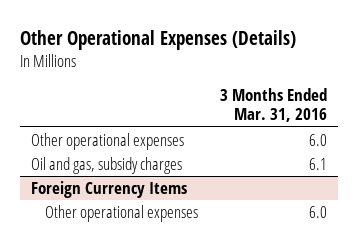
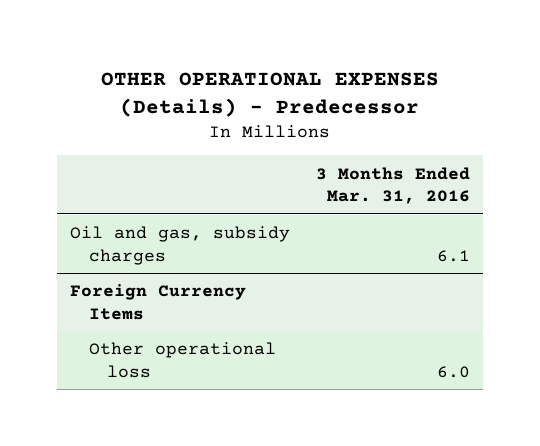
[19,30,296,51] Other Operational Expenses (Details) -> [100,71,439,117] OTHER OPERATIONAL EXPENSES (Details) - Predecessor
[30,132,184,150] Other operational expenses -> none
[45,204,199,222] Other operational expenses -> [88,342,276,378] Other operational loss

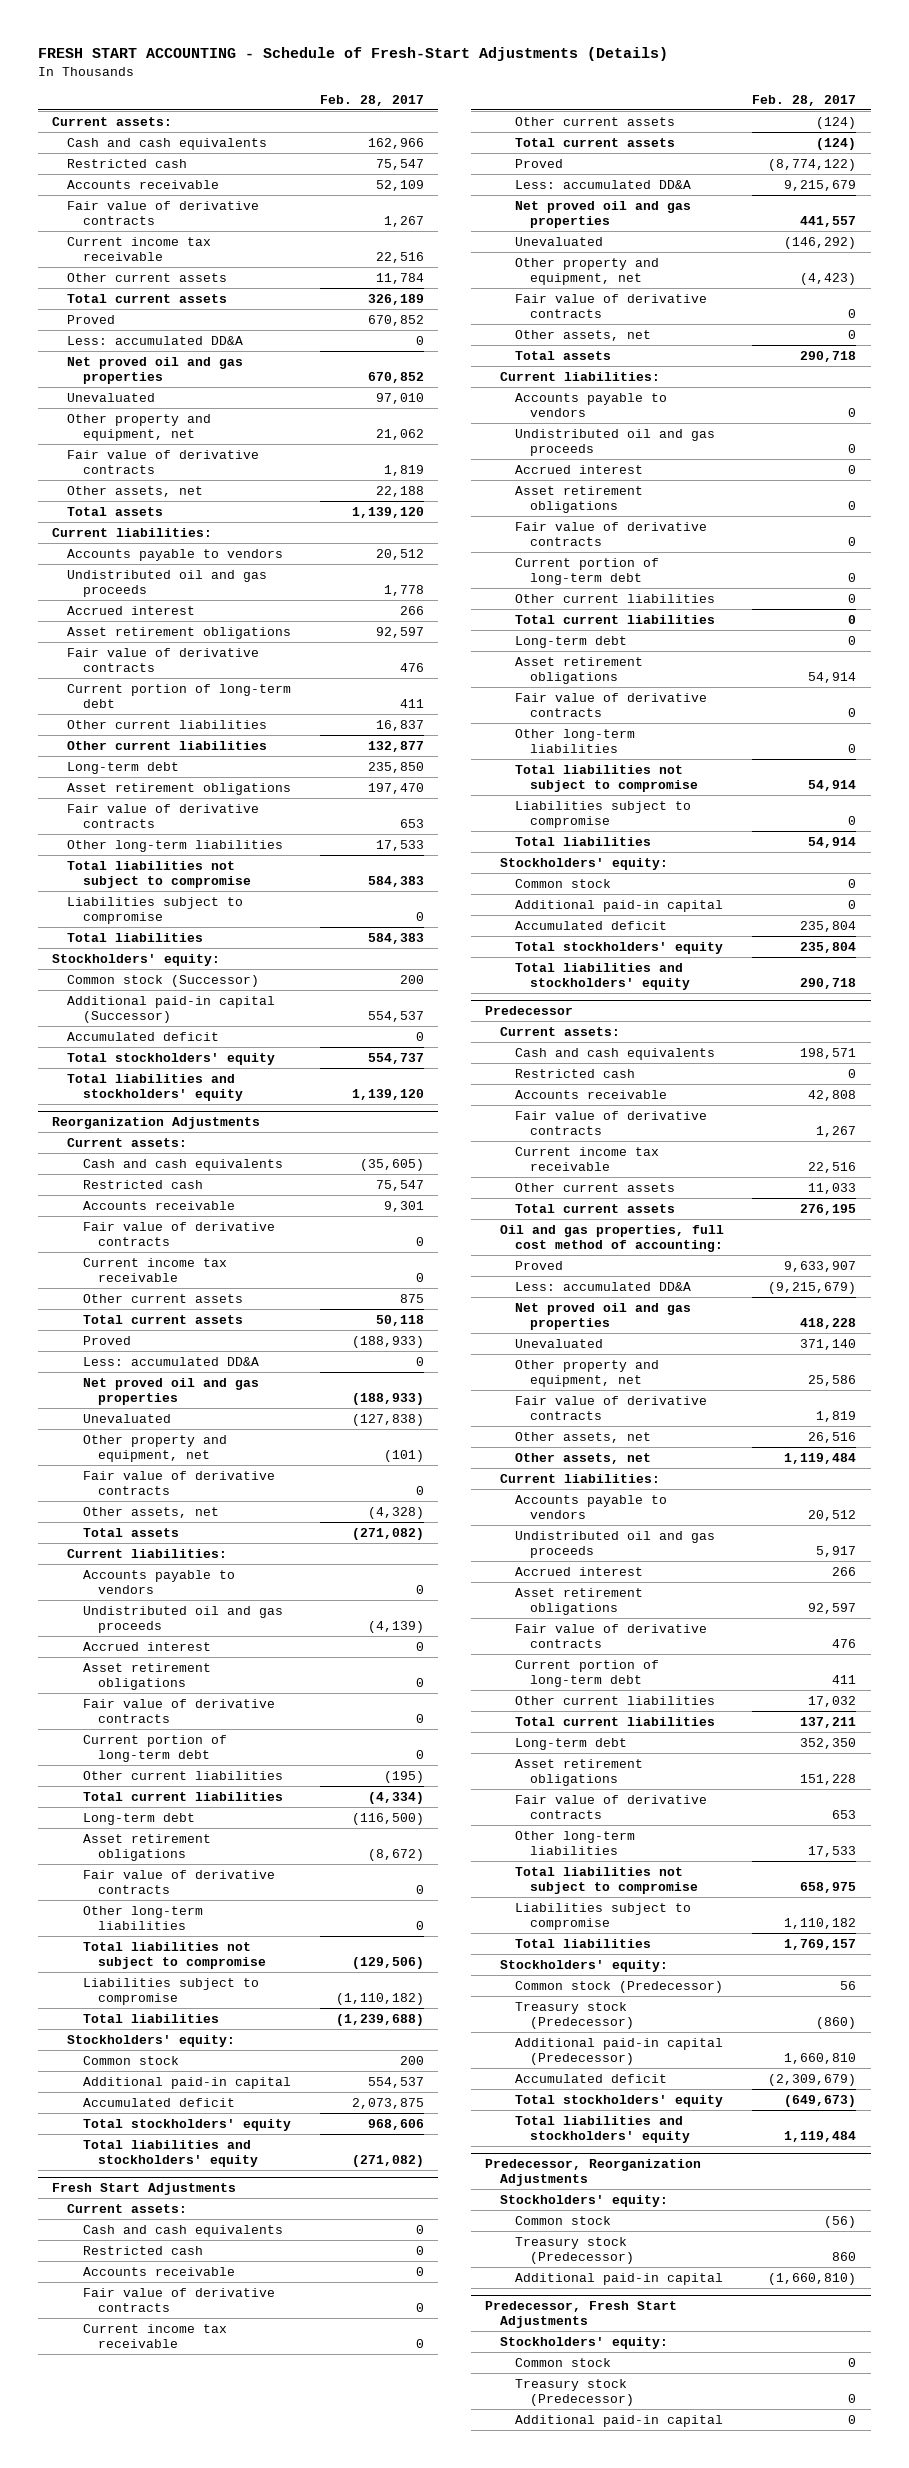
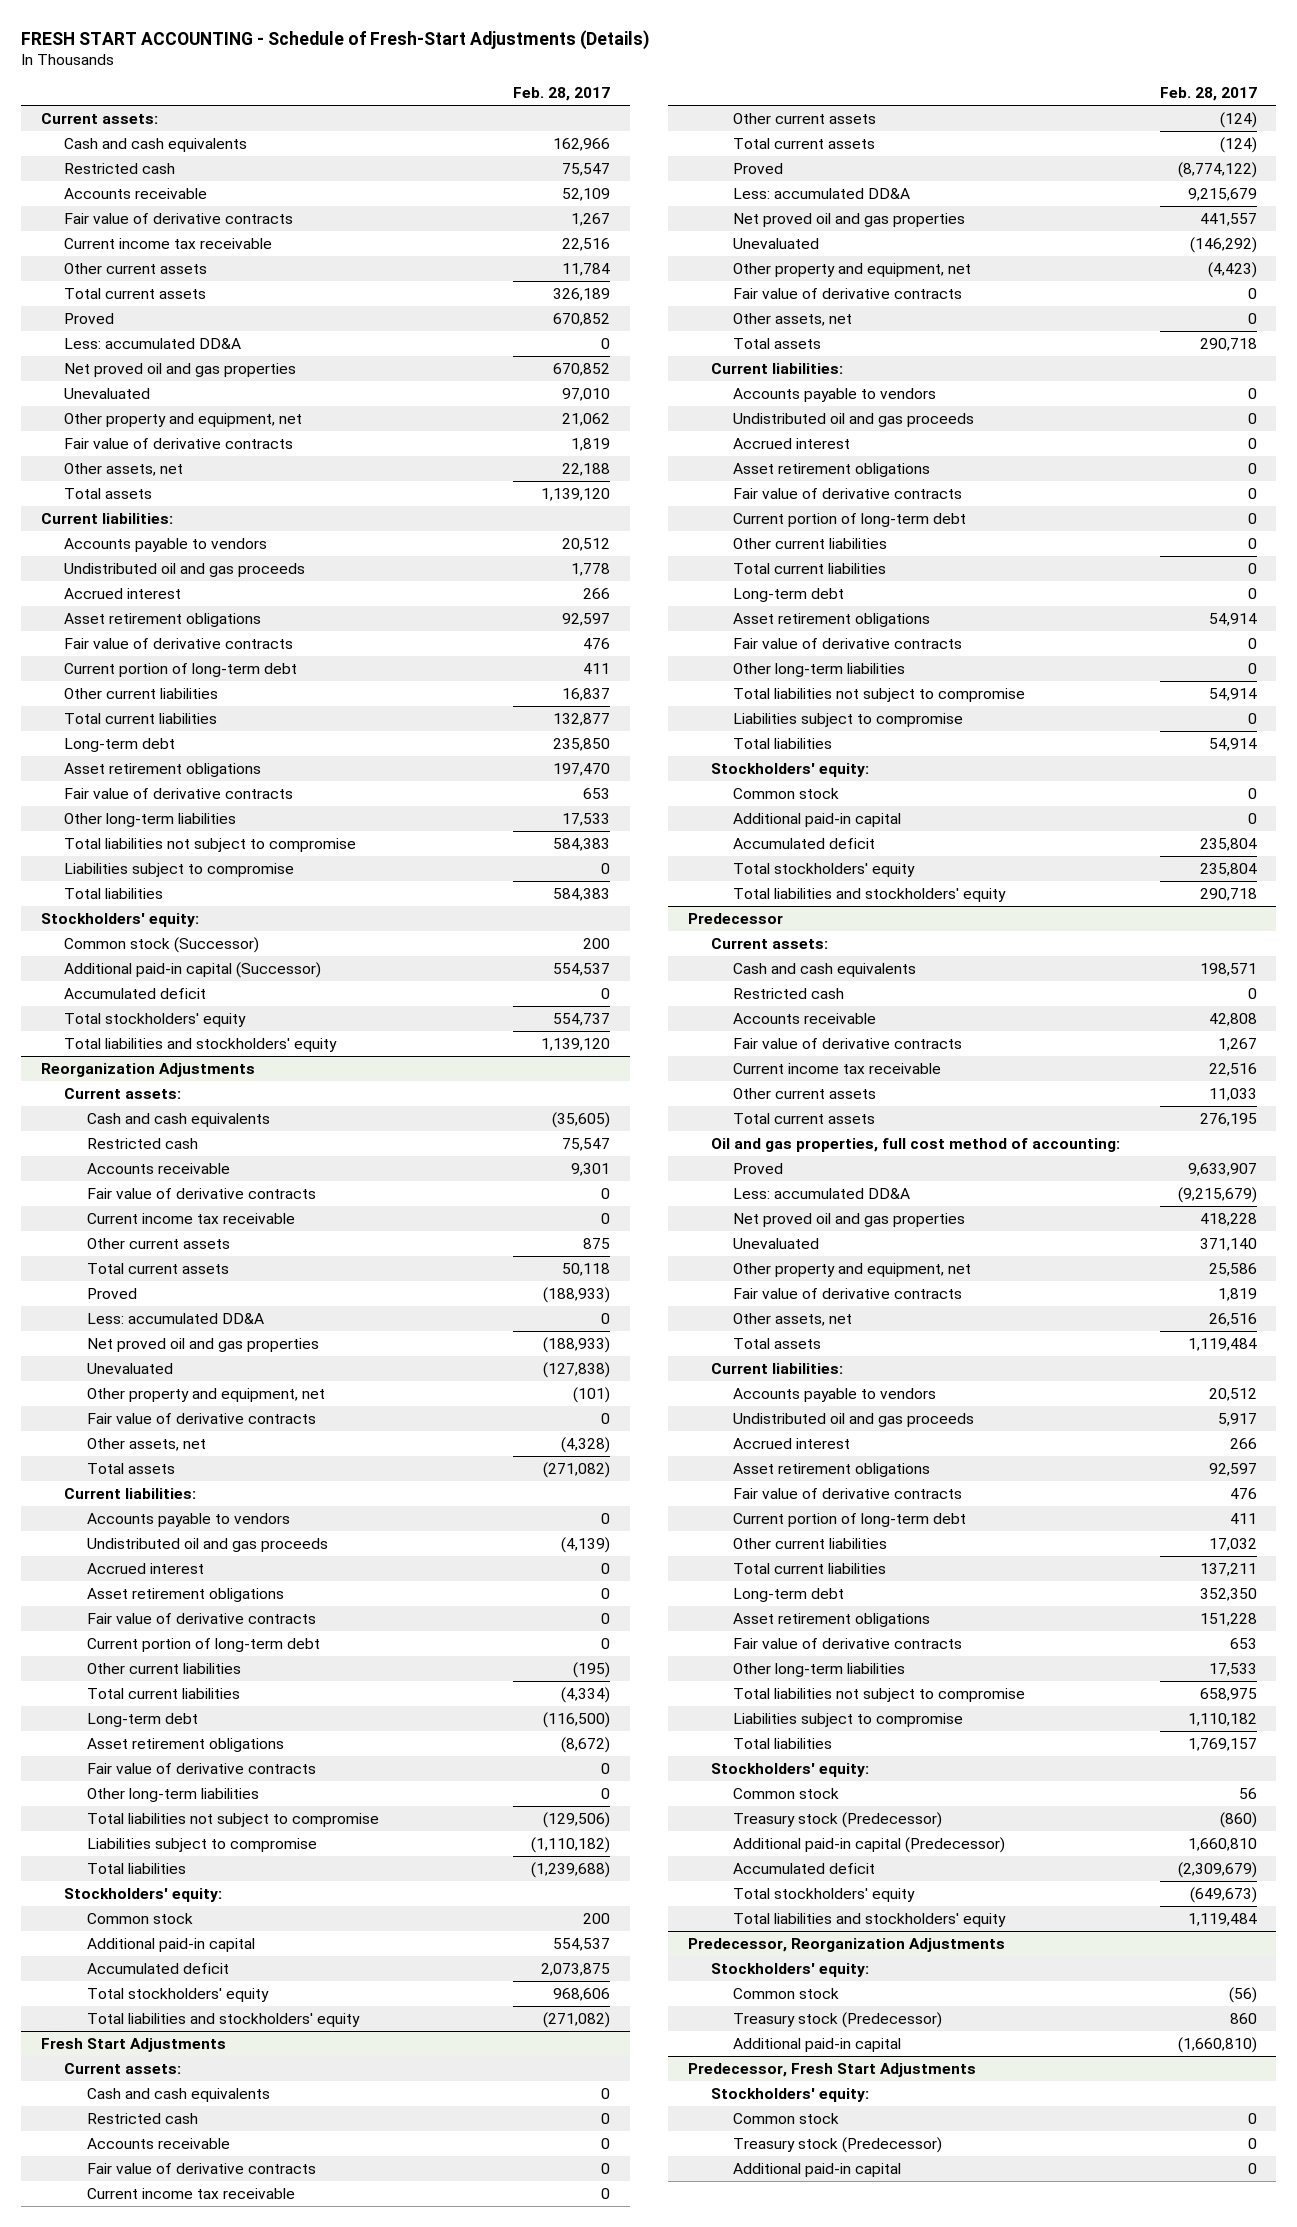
[67,740,268,750] Other current liabilities -> [63,712,217,724] Total current liabilities
[515,1452,652,1464] Other assets, net -> [733,1337,822,1349] Total assets
[515,1980,724,1993] Common stock (Predecessor) -> [733,1787,840,1799] Common stock

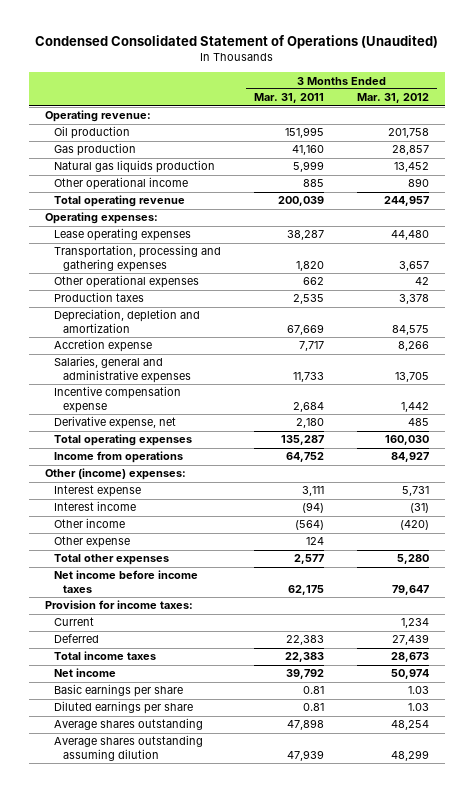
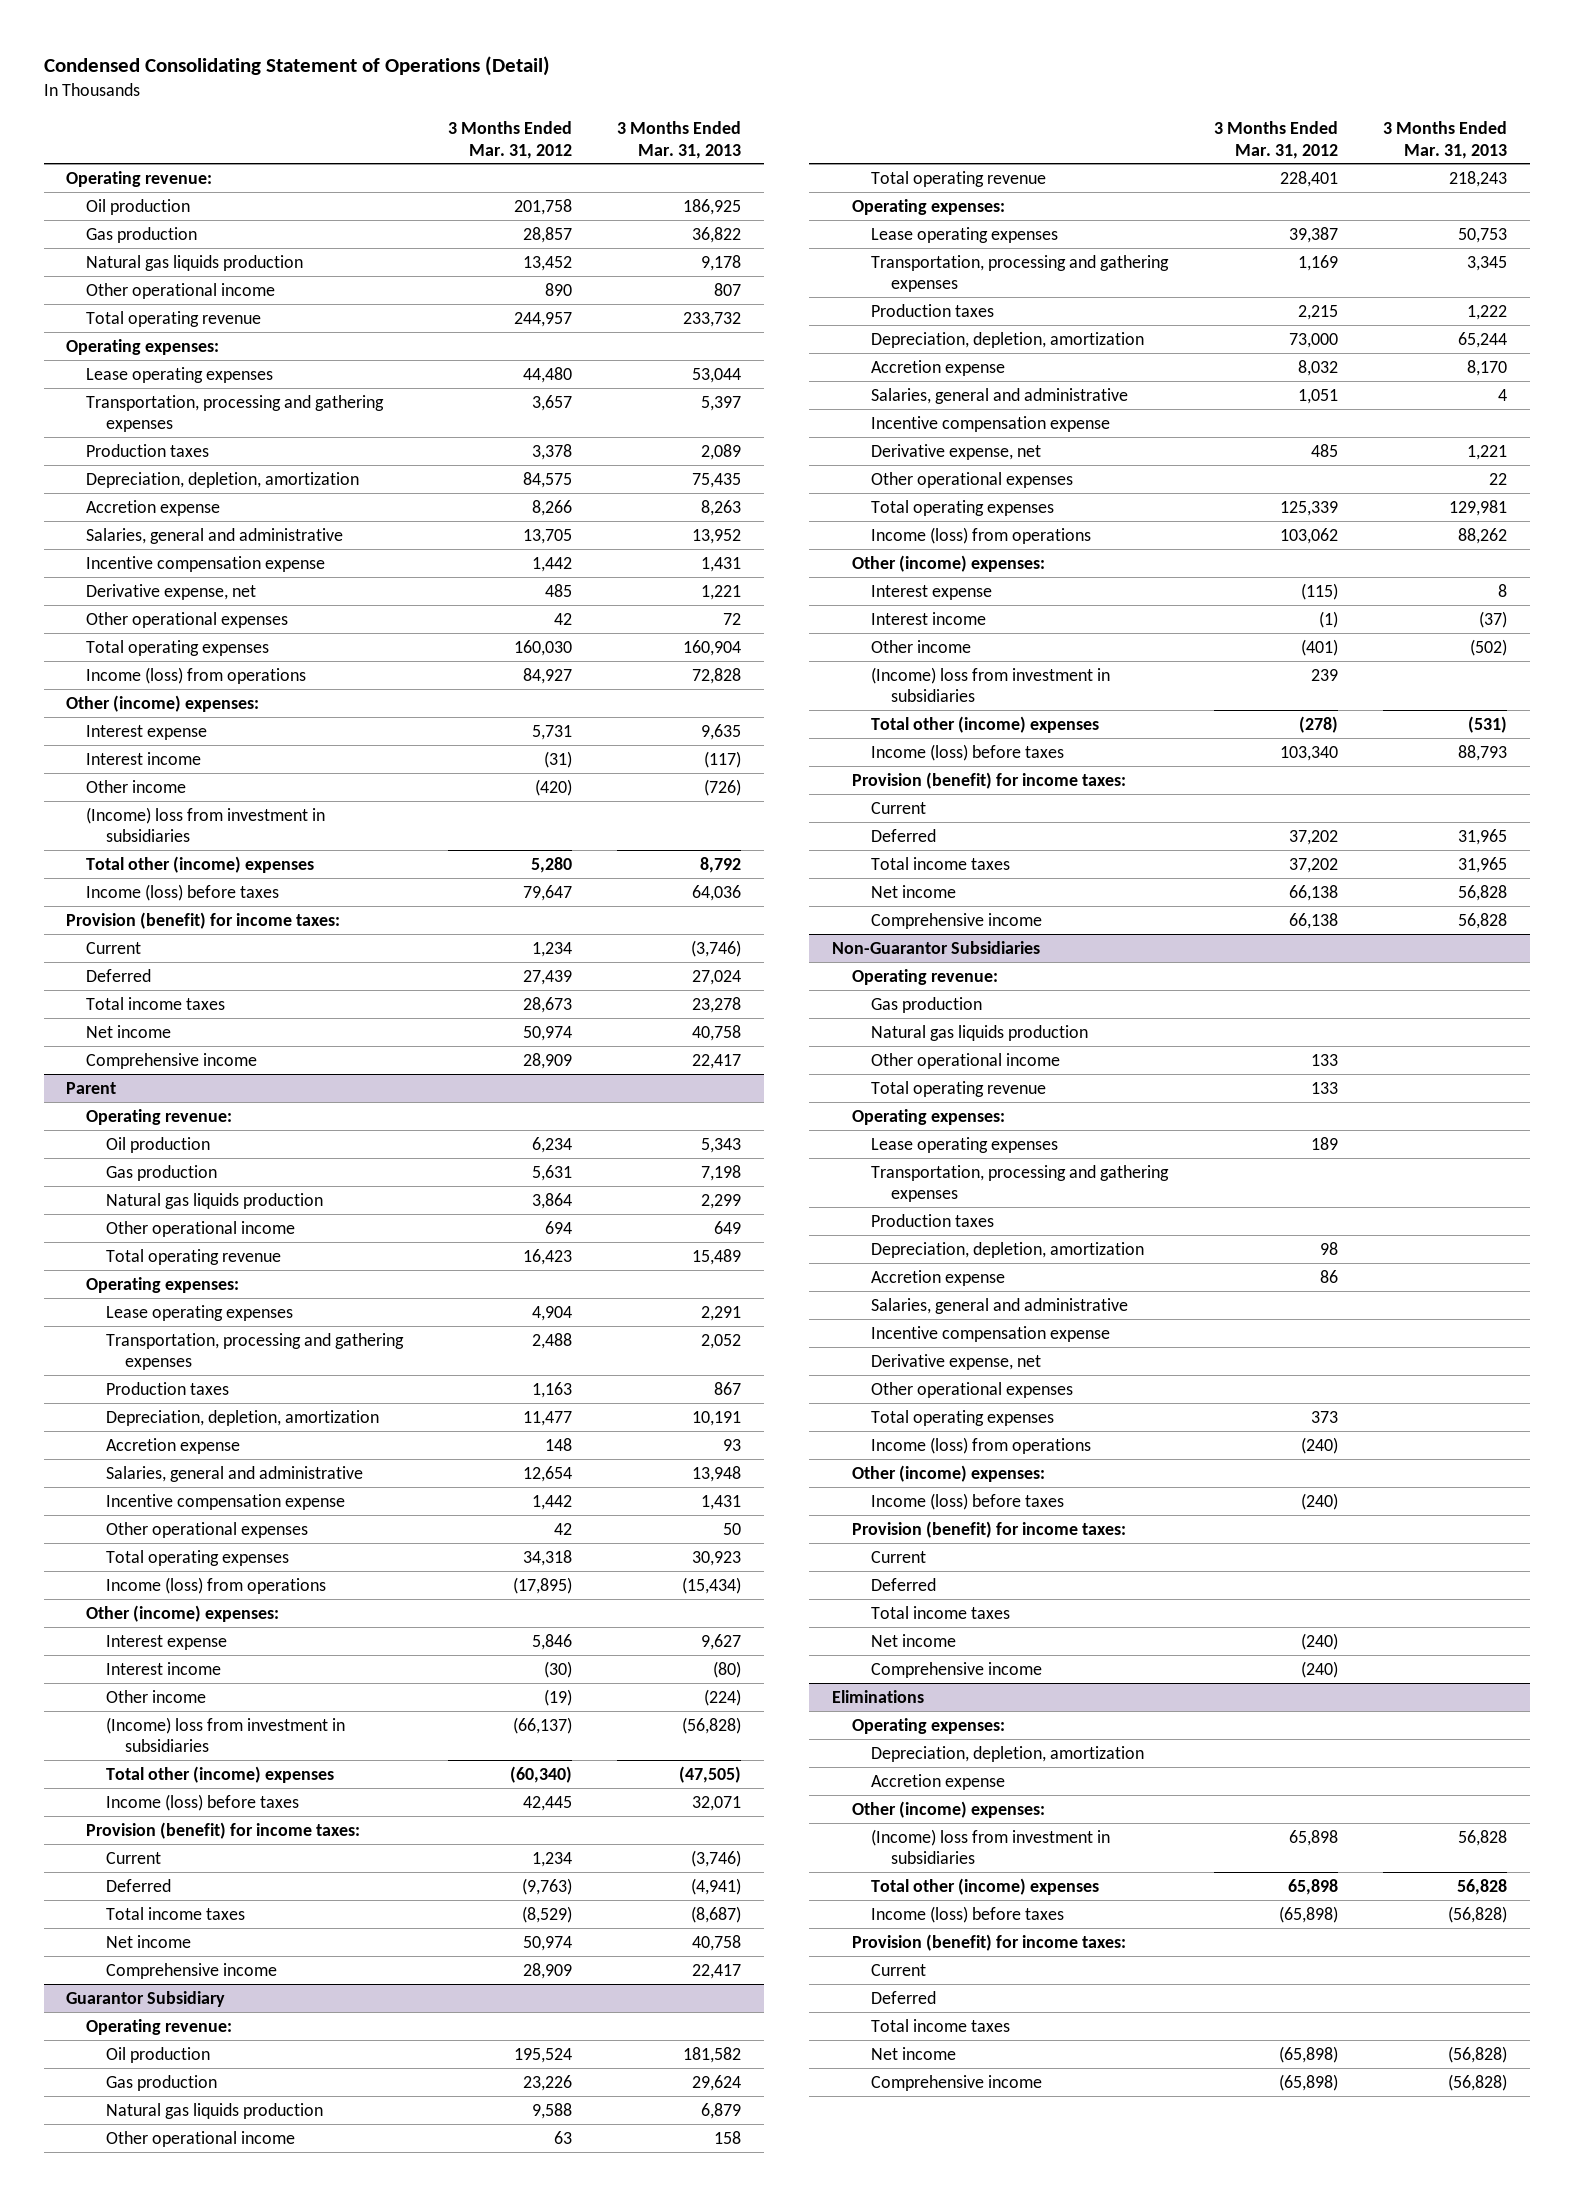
[35,35,439,50] Condensed Consolidated Statement of Operations (Unaudited) -> [43,55,550,76] Condensed Consolidating Statement of Operations (Detail)
[254,93,325,104] Mar. 31, 2011 -> none
none -> [617,121,742,159] 3 Months Ended Mar. 31, 2013
[54,309,201,333] Depreciation, depletion and amortization -> [85,471,359,488] Depreciation, depletion, amortization
[54,356,192,383] Salaries, general and administrative expenses -> [85,527,343,544] Salaries, general and administrative
[54,275,200,289] Other operational expenses -> [85,611,288,628] Other operational expenses
[54,451,184,464] Income from operations -> [85,666,306,684] Income (loss) from operations
[54,536,131,549] Other expense -> none
none -> [85,806,325,843] (Income) loss from investment in subsidiaries
[54,554,170,566] Total other expenses -> [85,855,314,873] Total other (income) expenses
[54,570,199,593] Net income before income taxes -> [85,883,279,901] Income (loss) before taxes
[45,600,194,610] Provision for income taxes: -> [66,911,341,929] Provision (benefit) for income taxes:
[54,684,184,698] Basic earnings per share -> none
[54,701,194,715] Diluted earnings per share -> none
[54,718,204,731] Average shares outstanding -> none
[54,735,204,761] Average shares outstanding assuming dilution -> none
none -> [85,1052,257,1069] Comprehensive income
none -> [66,1081,117,1094] Parent
none -> [85,1108,232,1125] Operating revenue:
none -> [105,1136,210,1153] Oil production
none -> [105,1164,217,1181] Gas production
none -> [105,1192,323,1209] Natural gas liquids production
none -> [105,1220,295,1237] Other operational income
none -> [105,1248,281,1265] Total operating revenue
none -> [85,1276,239,1293] Operating expenses:
none -> [105,1304,293,1321] Lease operating expenses
none -> [105,1332,404,1371] Transportation, processing and gathering expenses
none -> [105,1381,229,1395] Production taxes
none -> [105,1409,379,1426] Depreciation, depletion, amortization
none -> [105,1437,240,1454] Accretion expense
none -> [105,1465,363,1482] Salaries, general and administrative
none -> [105,1493,345,1510] Incentive compensation expense
none -> [105,1521,308,1538] Other operational expenses
none -> [105,1549,289,1566] Total operating expenses
none -> [105,1576,326,1594] Income (loss) from operations
none -> [85,1604,279,1622] Other (income) expenses:
none -> [105,1634,227,1650] Interest expense
none -> [105,1661,221,1675] Interest income
none -> [105,1689,206,1703] Other income
none -> [105,1716,345,1753] (Income) loss from investment in subsidiaries
none -> [105,1765,334,1783] Total other (income) expenses
none -> [105,1793,299,1811] Income (loss) before taxes
none -> [85,1821,360,1839] Provision (benefit) for income taxes:
none -> [105,1851,161,1864] Current
none -> [105,1878,171,1892] Deferred
none -> [105,1906,245,1920] Total income taxes
none -> [105,1934,191,1948] Net income
none -> [105,1962,277,1979] Comprehensive income
none -> [66,1990,226,2007] Guarantor Subsidiary
none -> [85,2018,232,2035] Operating revenue:
none -> [105,2046,210,2063] Oil production
none -> [105,2074,217,2091] Gas production
none -> [105,2102,323,2119] Natural gas liquids production
none -> [105,2130,295,2147] Other operational income
none -> [871,170,1047,187] Total operating revenue
none -> [851,198,1005,215] Operating expenses:
none -> [871,226,1059,243] Lease operating expenses
none -> [871,254,1170,293] Transportation, processing and gathering expenses
none -> [871,303,995,317] Production taxes
none -> [871,331,1145,348] Depreciation, depletion, amortization
none -> [871,359,1006,376] Accretion expense
none -> [871,387,1129,404] Salaries, general and administrative
none -> [871,415,1111,432] Incentive compensation expense
none -> [871,443,1042,460] Derivative expense, net
none -> [871,471,1074,488] Other operational expenses
none -> [871,499,1055,516] Total operating expenses
none -> [871,526,1092,544] Income (loss) from operations
none -> [851,554,1045,572] Other (income) expenses:
none -> [871,584,993,600] Interest expense
none -> [871,611,987,625] Interest income
none -> [871,639,972,653] Other income
none -> [871,666,1111,703] (Income) loss from investment in subsidiaries
none -> [871,715,1100,733] Total other (income) expenses
none -> [871,743,1065,761] Income (loss) before taxes
none -> [851,771,1126,789] Provision (benefit) for income taxes:
none -> [871,801,927,814] Current
none -> [871,828,937,842] Deferred
none -> [871,856,1011,870] Total income taxes
none -> [871,884,957,898] Net income
none -> [871,912,1043,929] Comprehensive income
none -> [831,940,1040,954] Non-Guarantor Subsidiaries
none -> [851,968,998,985] Operating revenue:
none -> [871,996,983,1013] Gas production
none -> [871,1024,1089,1041] Natural gas liquids production
none -> [871,1052,1061,1069] Other operational income
none -> [871,1080,1047,1097] Total operating revenue
none -> [851,1108,1005,1125] Operating expenses:
none -> [871,1136,1059,1153] Lease operating expenses
none -> [871,1164,1170,1203] Transportation, processing and gathering expenses
none -> [871,1213,995,1227] Production taxes
none -> [871,1241,1145,1258] Depreciation, depletion, amortization
none -> [871,1269,1006,1286] Accretion expense
none -> [871,1297,1129,1314] Salaries, general and administrative
none -> [871,1325,1111,1342] Incentive compensation expense
none -> [871,1353,1042,1370] Derivative expense, net
none -> [871,1381,1074,1398] Other operational expenses
none -> [871,1409,1055,1426] Total operating expenses
none -> [871,1436,1092,1454] Income (loss) from operations
none -> [851,1464,1045,1482] Other (income) expenses:
none -> [871,1492,1065,1510] Income (loss) before taxes
none -> [851,1520,1126,1538] Provision (benefit) for income taxes:
none -> [871,1550,927,1563] Current
none -> [871,1577,937,1591] Deferred
none -> [871,1605,1011,1619] Total income taxes
none -> [871,1633,957,1647] Net income
none -> [871,1661,1043,1678] Comprehensive income
none -> [831,1689,924,1703] Eliminations
none -> [851,1717,1005,1734] Operating expenses:
none -> [871,1745,1145,1762] Depreciation, depletion, amortization
none -> [871,1773,1006,1790] Accretion expense
none -> [851,1800,1045,1818] Other (income) expenses:
none -> [871,1828,1111,1865] (Income) loss from investment in subsidiaries
none -> [871,1877,1100,1895] Total other (income) expenses
none -> [871,1905,1065,1923] Income (loss) before taxes
none -> [851,1933,1126,1951] Provision (benefit) for income taxes:
none -> [871,1963,927,1976] Current
none -> [871,1990,937,2004] Deferred
none -> [871,2018,1011,2032] Total income taxes
none -> [871,2046,957,2060] Net income
none -> [871,2074,1043,2091] Comprehensive income

